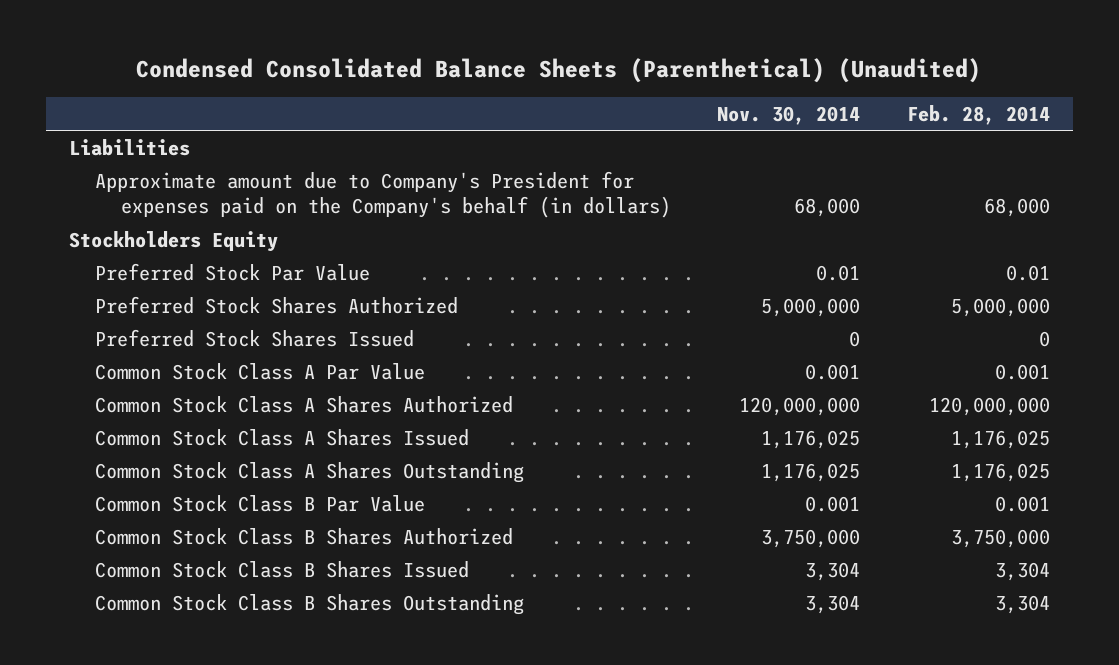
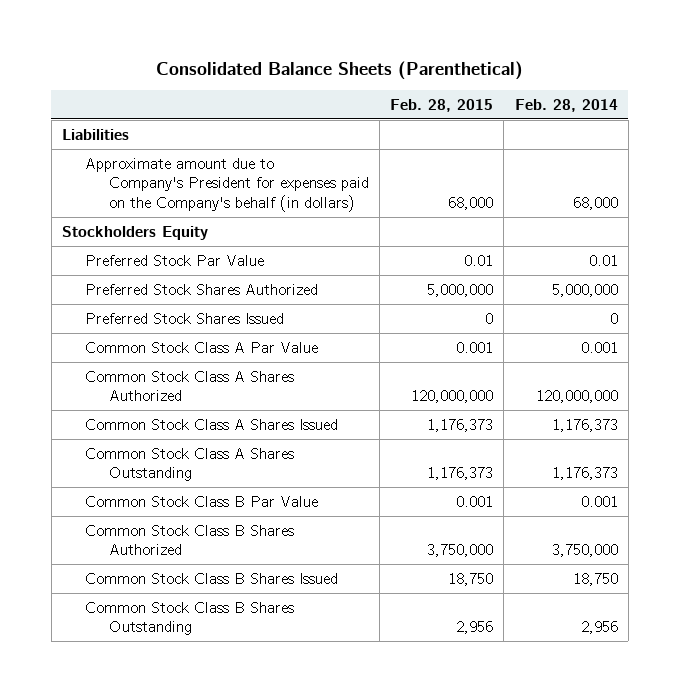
[136,57,982,83] Condensed Consolidated Balance Sheets (Parenthetical) (Unaudited) -> [155,60,523,80] Consolidated Balance Sheets (Parenthetical)
[717,105,861,125] Nov. 30, 2014 -> none
none -> [390,98,494,112] Feb. 28, 2015
[950,429,1050,449] 1,176,025 -> [551,418,618,432] 1,176,373
[950,462,1050,482] 1,176,025 -> [551,467,618,481] 1,176,373
[994,561,1050,581] 3,304 -> [572,572,618,586] 18,750
[994,594,1050,614] 3,304 -> [580,621,618,635] 2,956

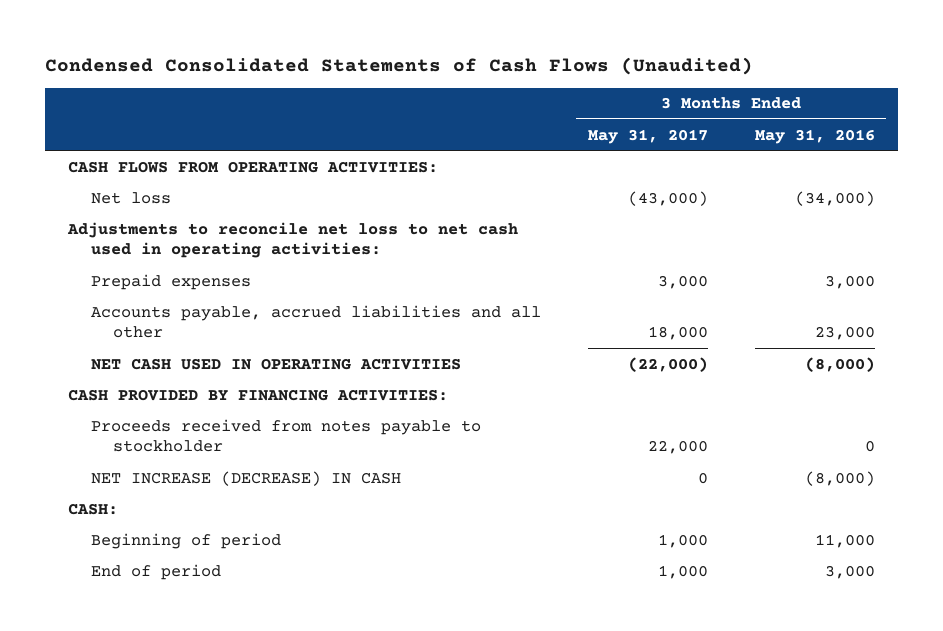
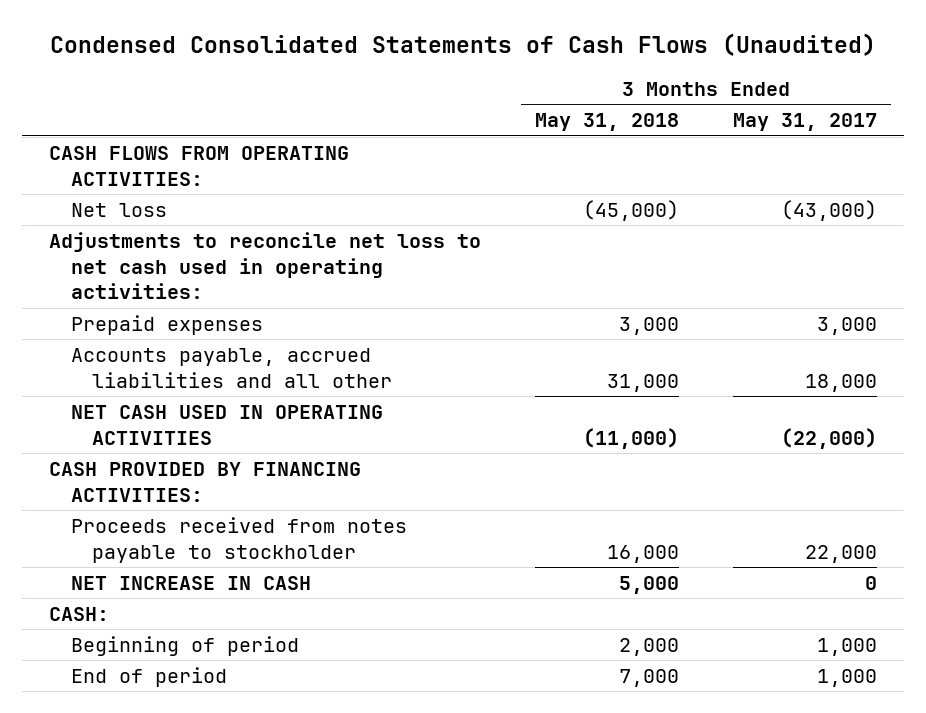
[754,128,875,144] May 31, 2016 -> none
none -> [534,113,679,132] May 31, 2018
[90,470,401,486] NET INCREASE (DECREASE) IN CASH -> [70,575,311,590] NET INCREASE IN CASH

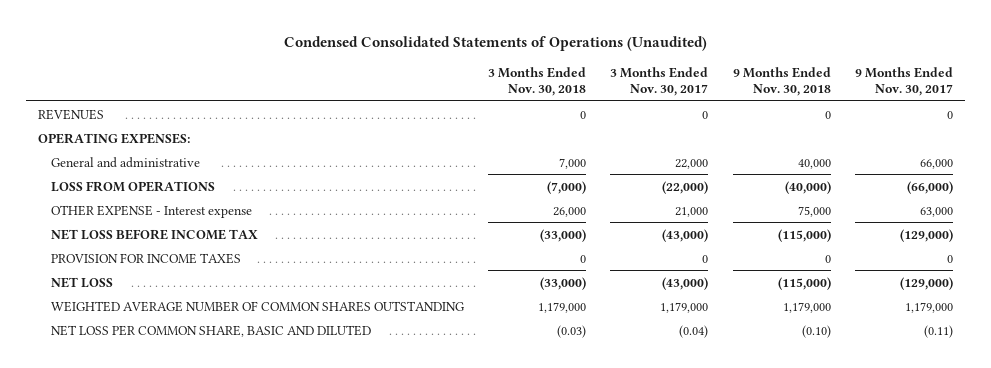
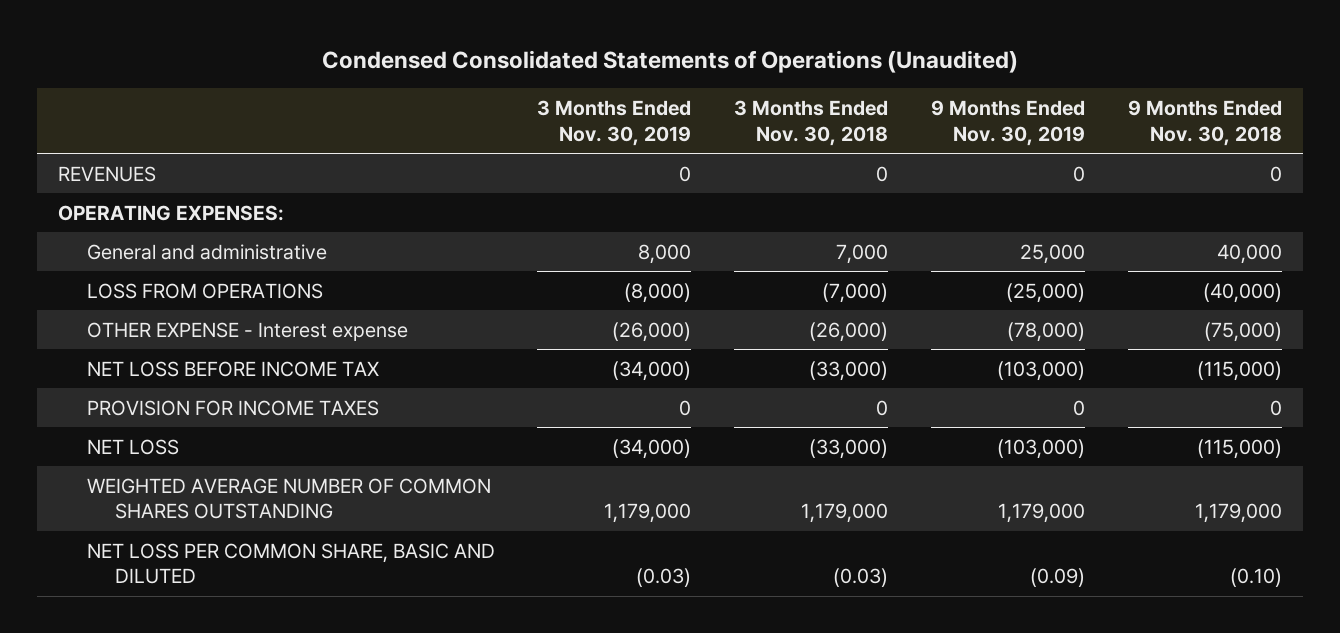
[610,66,709,96] 3 Months Ended Nov. 30, 2017 -> none
[854,66,953,96] 9 Months Ended Nov. 30, 2017 -> none
none -> [537,100,692,146] 3 Months Ended Nov. 30, 2019
none -> [930,100,1085,146] 9 Months Ended Nov. 30, 2019
[553,206,587,217] 26,000 -> [809,321,889,342] (26,000)
[797,205,831,217] 75,000 -> [1203,321,1282,342] (75,000)

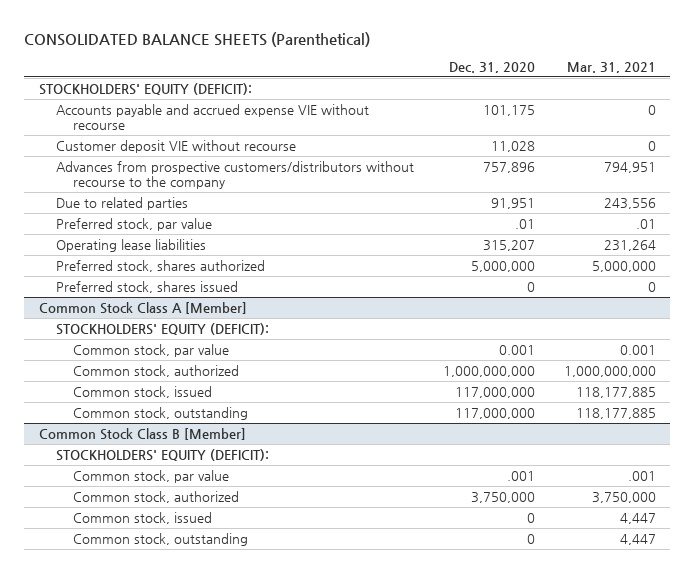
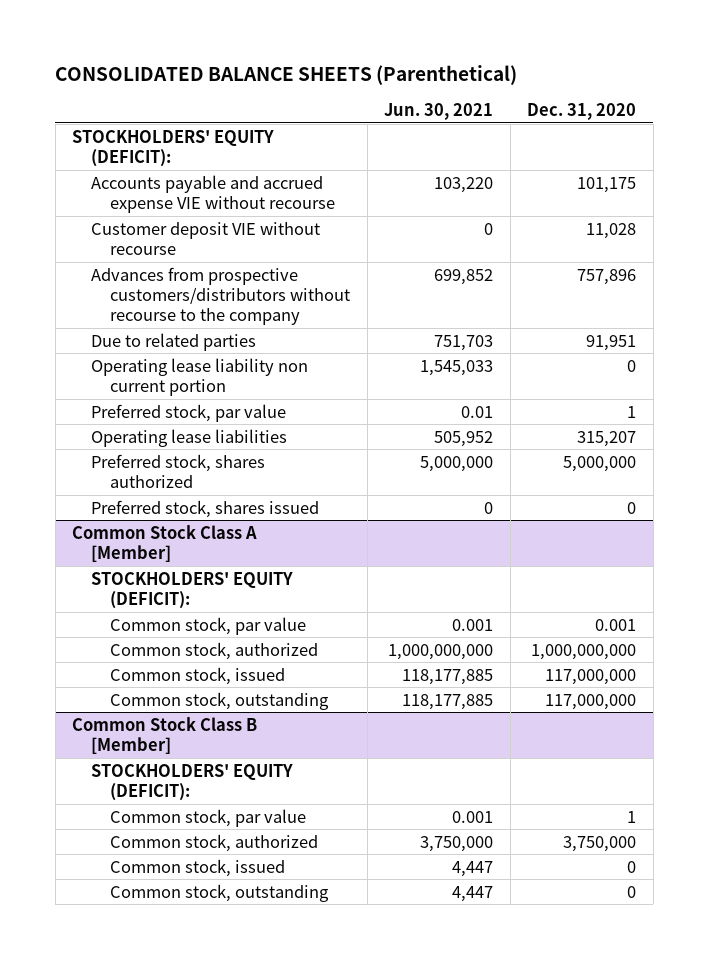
[566,61,656,73] Mar. 31, 2021 -> none
none -> [384,103,494,121] Jun. 30, 2021
none -> [91,357,309,397] Operating lease liability non current portion
[514,218,535,229] .01 -> [627,405,637,418] 1
[506,470,535,481] .001 -> [627,810,637,823] 1

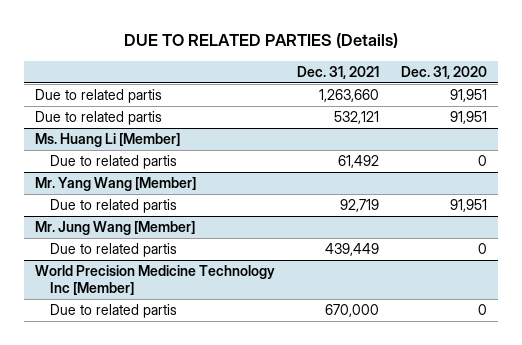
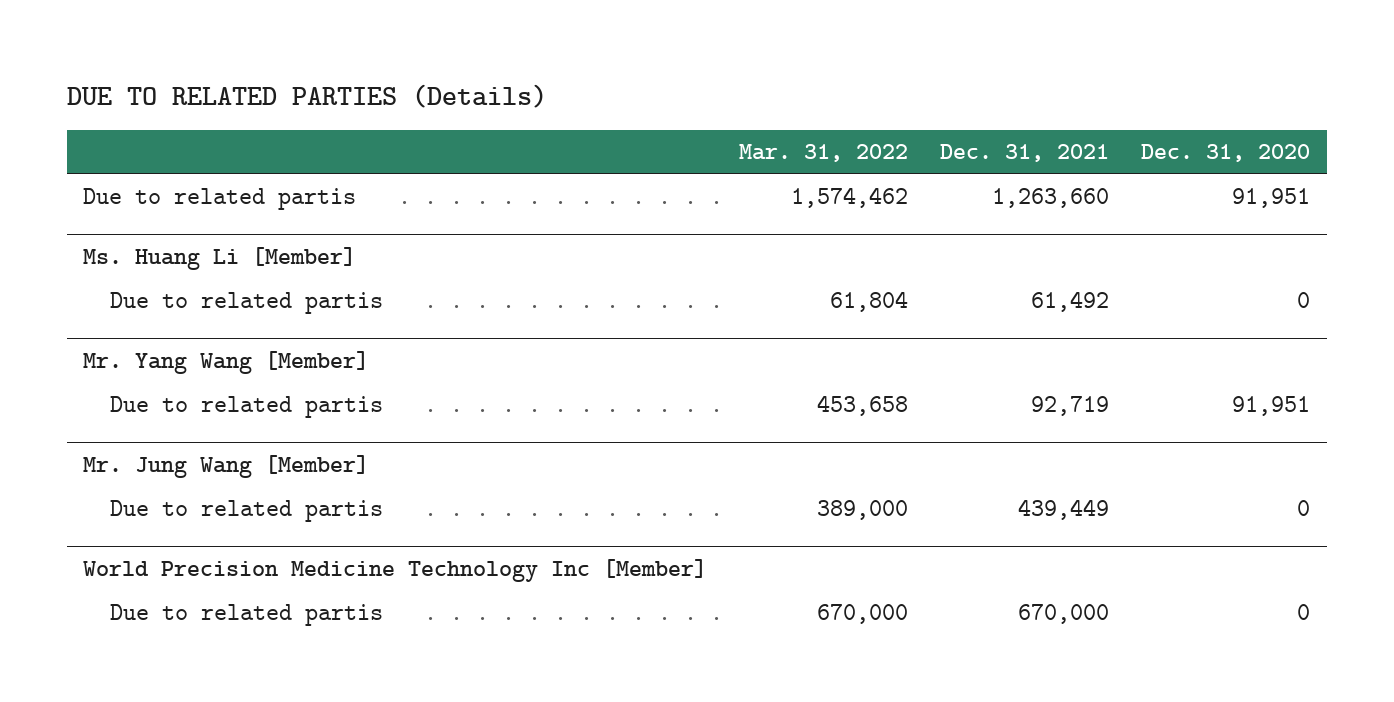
none -> [739,144,909,163] Mar. 31, 2022
[35,111,163,126] Due to related partis -> none

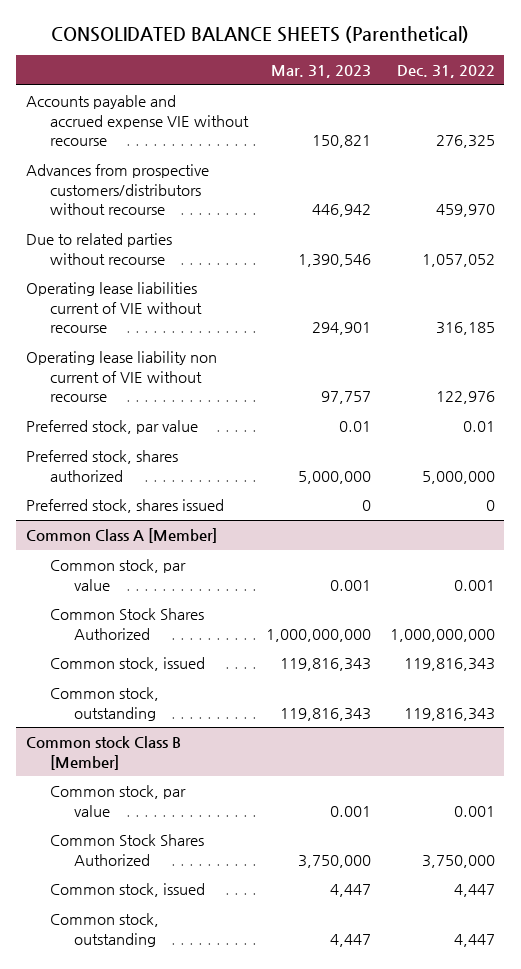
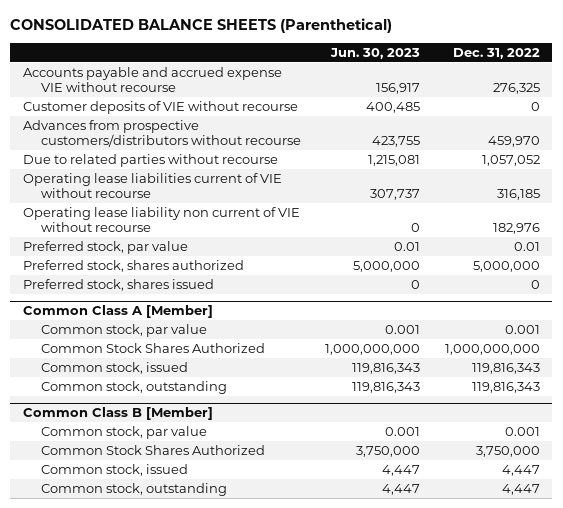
[271,65,372,79] Mar. 31, 2023 -> none
none -> [330,47,421,59] Jun. 30, 2023
none -> [22,100,298,114] Customer deposits of VIE without recourse
[435,391,495,405] 122,976 -> [493,222,541,234] 182,976
[25,736,181,770] Common stock Class B [Member] -> [22,407,213,421] Common Class B [Member]

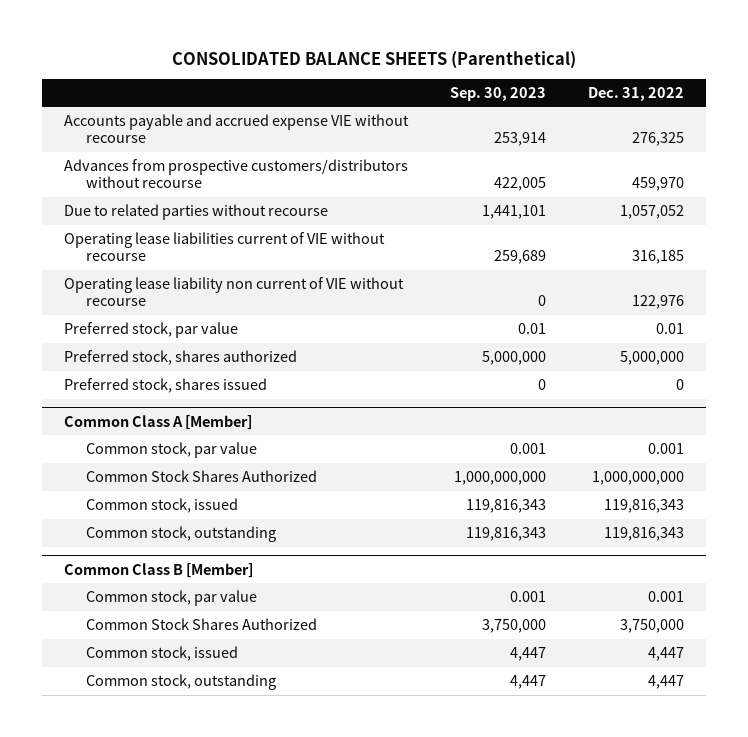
[330,47,421,59] Jun. 30, 2023 -> none
none -> [450,86,547,101] Sep. 30, 2023
[22,100,298,114] Customer deposits of VIE without recourse -> none
[493,222,541,234] 182,976 -> [632,295,685,310] 122,976

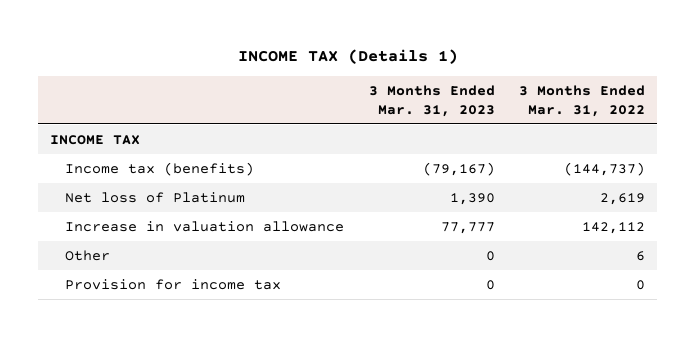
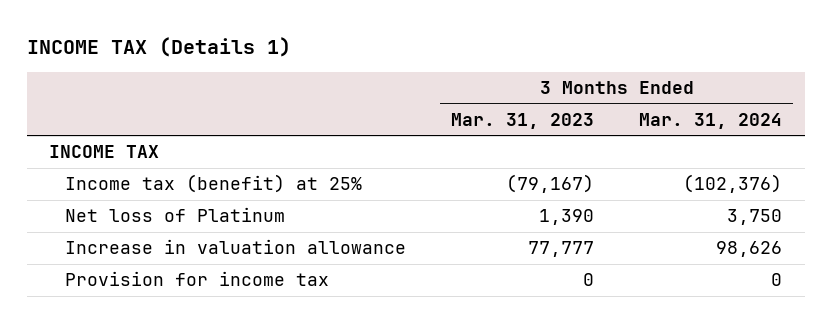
[519,84,646,117] 3 Months Ended Mar. 31, 2022 -> none
none -> [639,112,783,129] Mar. 31, 2024
[65,162,255,177] Income tax (benefits) -> [64,174,362,194] Income tax (benefit) at 25%
[65,250,111,262] Other -> none

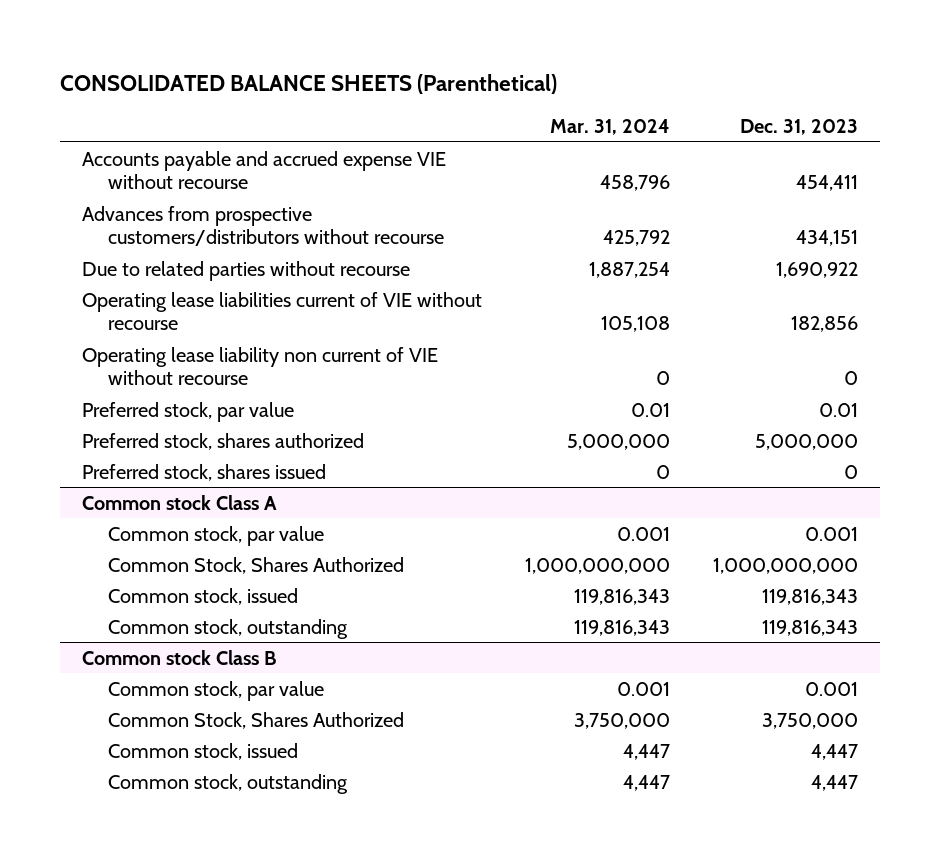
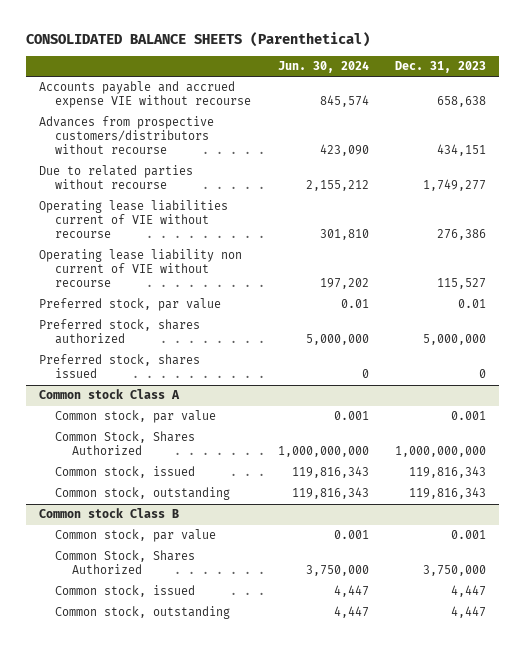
[549,118,670,135] Mar. 31, 2024 -> none
none -> [277,61,369,74] Jun. 30, 2024
[796,174,859,191] 454,411 -> [436,96,486,108] 658,638
[776,261,859,278] 1,690,922 -> [422,179,486,192] 1,749,277
[791,315,859,332] 182,856 -> [436,229,486,241] 276,386
[844,370,859,385] 0 -> [436,278,486,290] 115,527

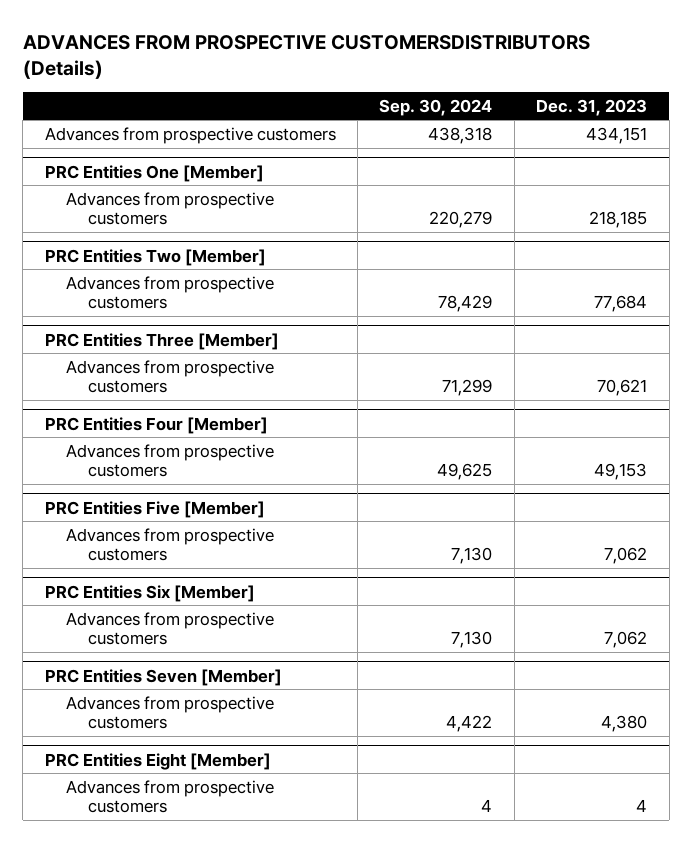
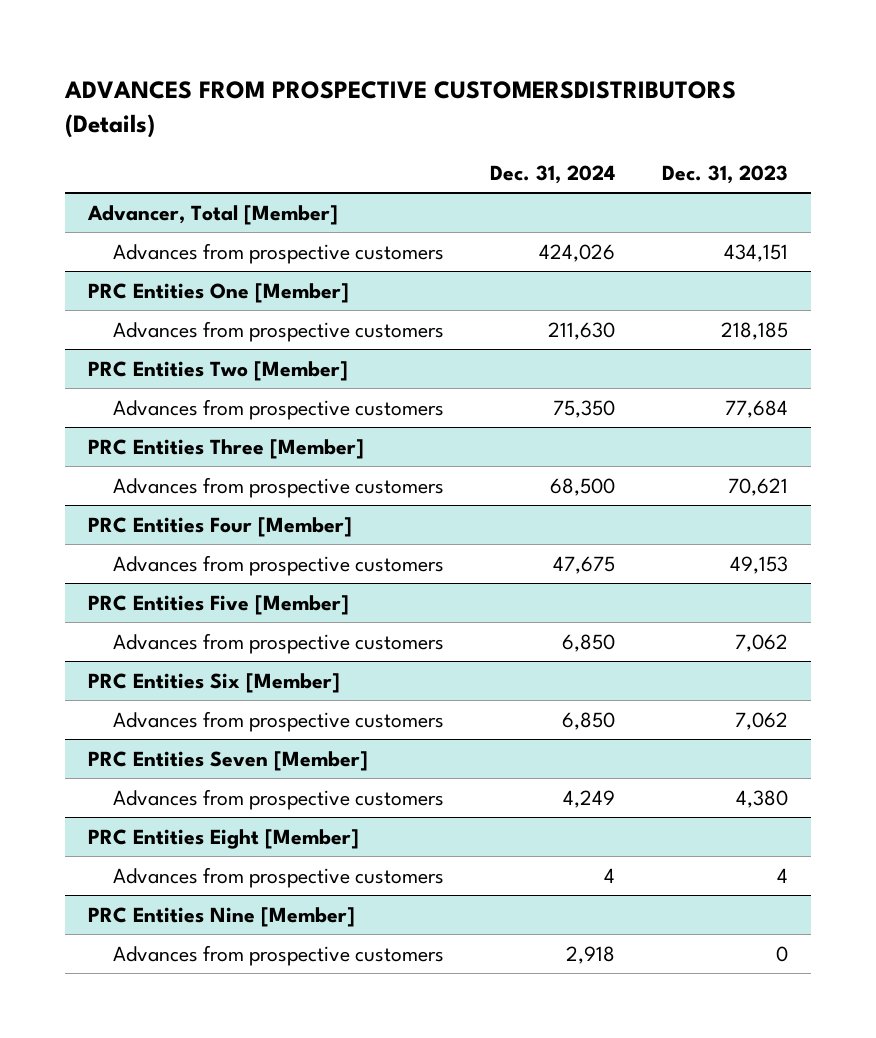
[379,98,493,116] Sep. 30, 2024 -> none
none -> [490,165,616,185] Dec. 31, 2024
none -> [87,204,339,225] Advancer, Total [Member]
none -> [88,906,356,927] PRC Entities Nine [Member]
none -> [112,944,444,966] Advances from prospective customers

